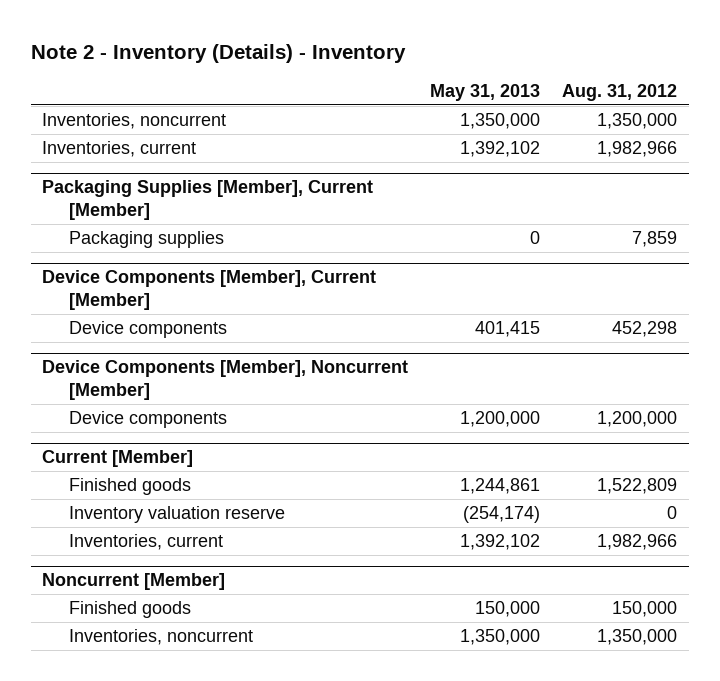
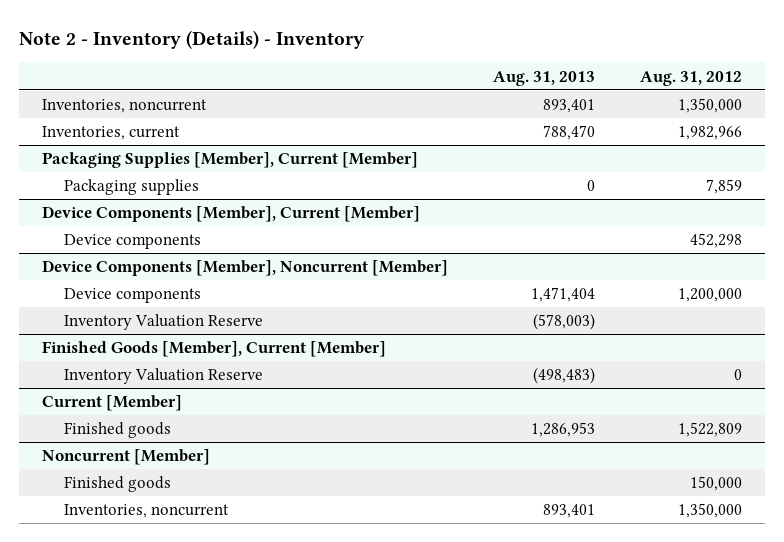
[430,84,541,102] May 31, 2013 -> none
none -> [492,70,595,86] Aug. 31, 2013
none -> [64,314,264,331] Inventory Valuation Reserve
none -> [41,341,386,358] Finished Goods [Member], Current [Member]
none -> [64,368,264,385] Inventory Valuation Reserve
[69,505,286,523] Inventory valuation reserve -> none
[69,533,224,550] Inventories, current -> none

